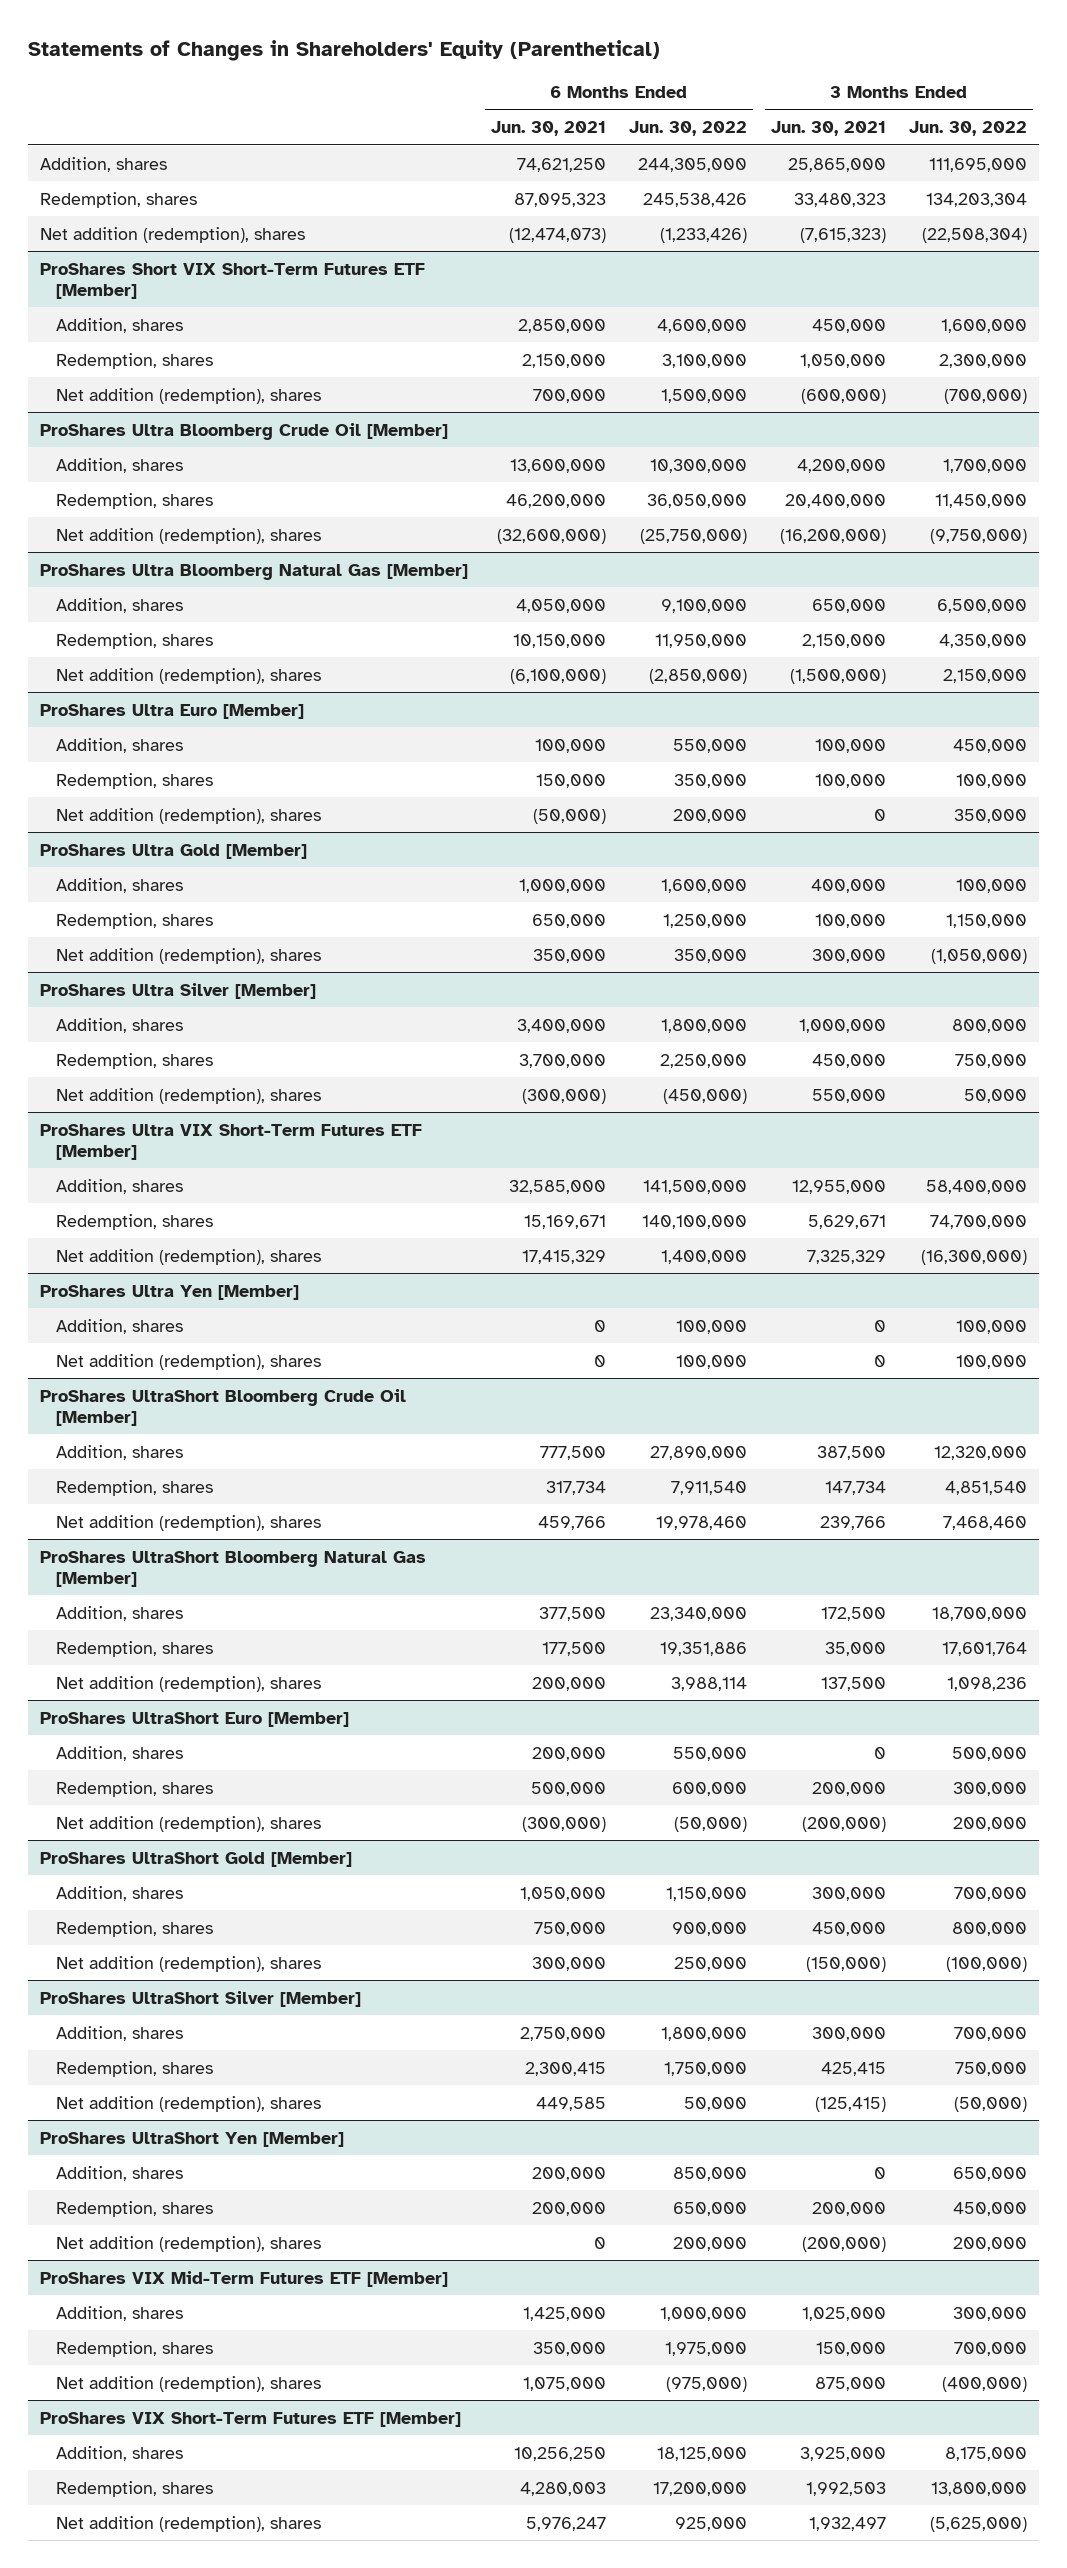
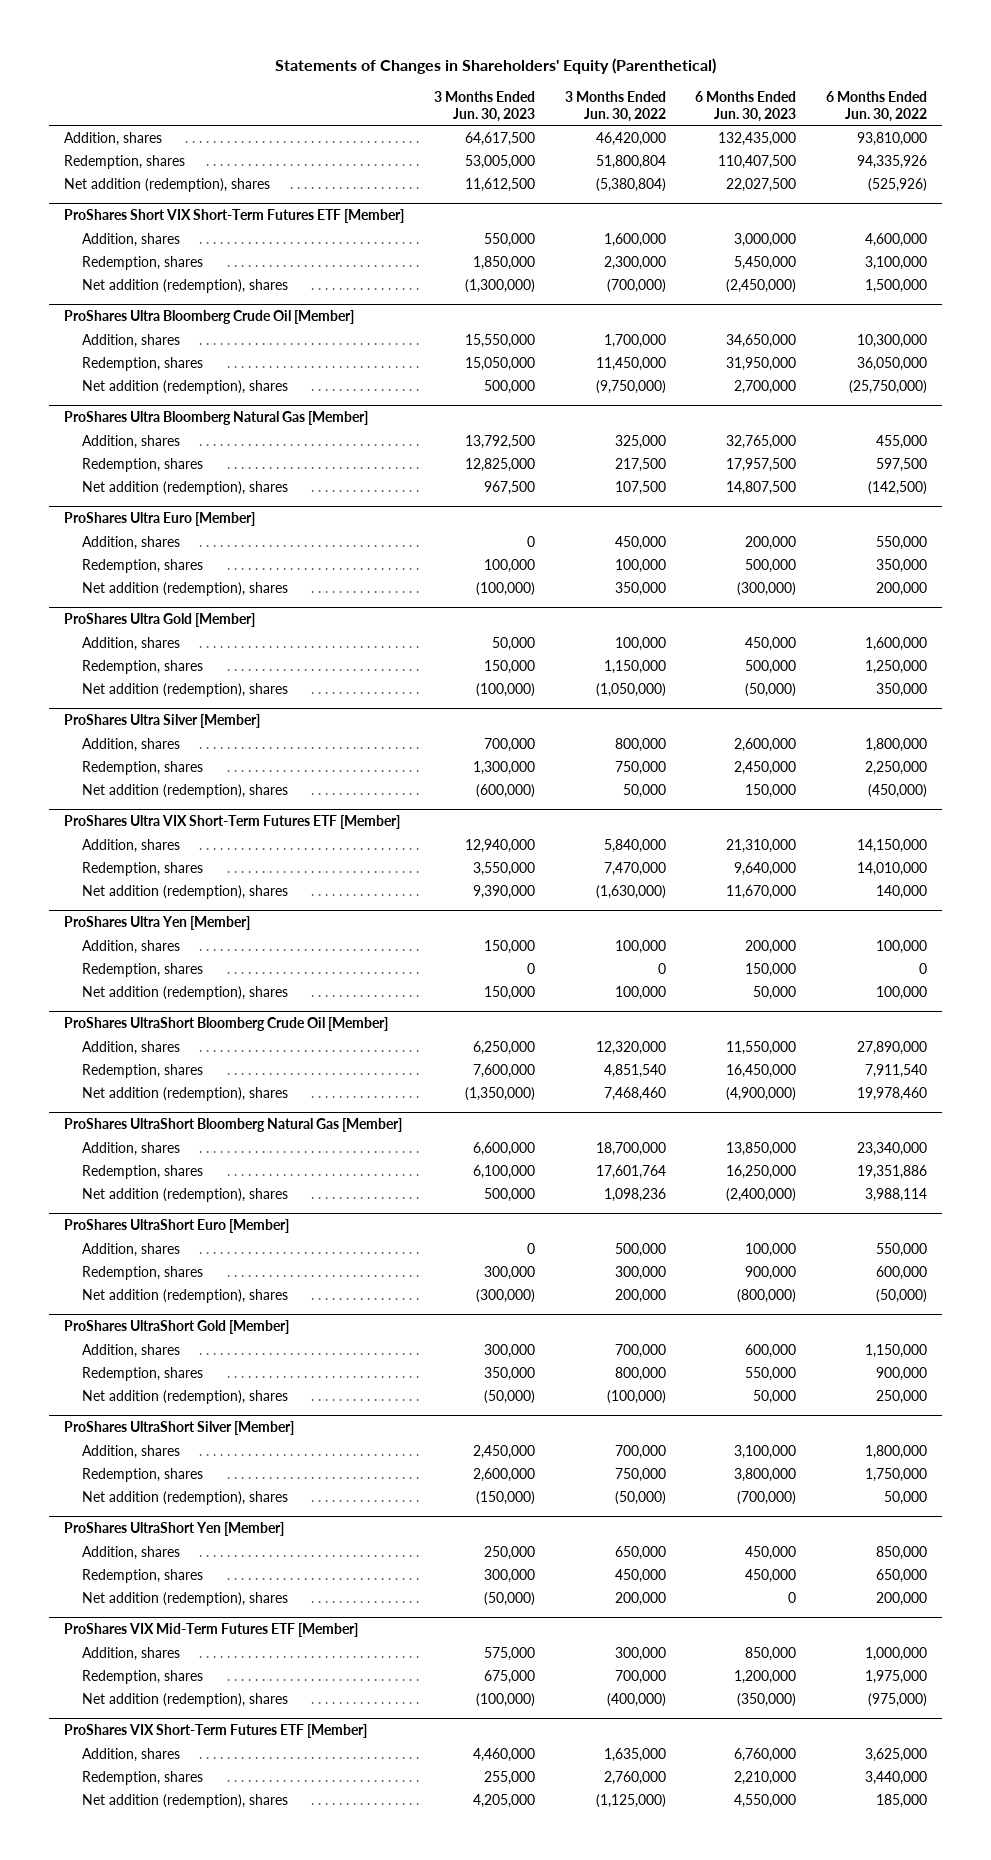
[491,121,607,137] Jun. 30, 2021 -> none
[770,121,886,137] Jun. 30, 2021 -> none
none -> [433,90,535,122] 3 Months Ended Jun. 30, 2023
none -> [695,90,797,122] 6 Months Ended Jun. 30, 2023
[638,157,748,172] 244,305,000 -> [857,131,928,146] 93,810,000
[928,157,1027,172] 111,695,000 -> [595,131,666,146] 46,420,000
[643,192,748,207] 245,538,426 -> [857,154,928,169] 94,335,926
[925,192,1027,207] 134,203,304 -> [595,154,666,169] 51,800,804
[660,227,748,243] (1,233,426) -> [868,177,928,192] (525,926)
[921,227,1027,243] (22,508,304) -> [595,177,666,192] (5,380,804)
[661,598,748,613] 9,100,000 -> [876,434,928,449] 455,000
[936,598,1027,613] 6,500,000 -> [614,434,666,449] 325,000
[655,633,748,648] 11,950,000 -> [876,457,928,472] 597,500
[938,633,1027,648] 4,350,000 -> [614,457,666,472] 217,500
[649,668,748,684] (2,850,000) -> [868,480,928,495] (142,500)
[942,668,1027,683] 2,150,000 -> [614,480,666,495] 107,500
[643,1179,748,1194] 141,500,000 -> [857,838,928,853] 14,150,000
[925,1179,1027,1194] 58,400,000 -> [603,838,666,853] 5,840,000
[642,1214,748,1229] 140,100,000 -> [857,861,928,876] 14,010,000
[929,1214,1027,1229] 74,700,000 -> [603,861,666,876] 7,470,000
[661,1249,748,1264] 1,400,000 -> [876,884,928,899] 140,000
[920,1249,1027,1265] (16,300,000) -> [595,884,666,899] (1,630,000)
none -> [81,962,203,977] Redemption, shares
[657,2446,748,2461] 18,125,000 -> [865,1747,928,1762] 3,625,000
[944,2446,1027,2461] 8,175,000 -> [603,1747,666,1762] 1,635,000
[653,2481,748,2496] 17,200,000 -> [865,1770,928,1785] 3,440,000
[930,2481,1027,2496] 13,800,000 -> [603,1770,666,1785] 2,760,000
[675,2516,748,2531] 925,000 -> [876,1793,928,1808] 185,000
[929,2516,1027,2532] (5,625,000) -> [595,1793,666,1808] (1,125,000)

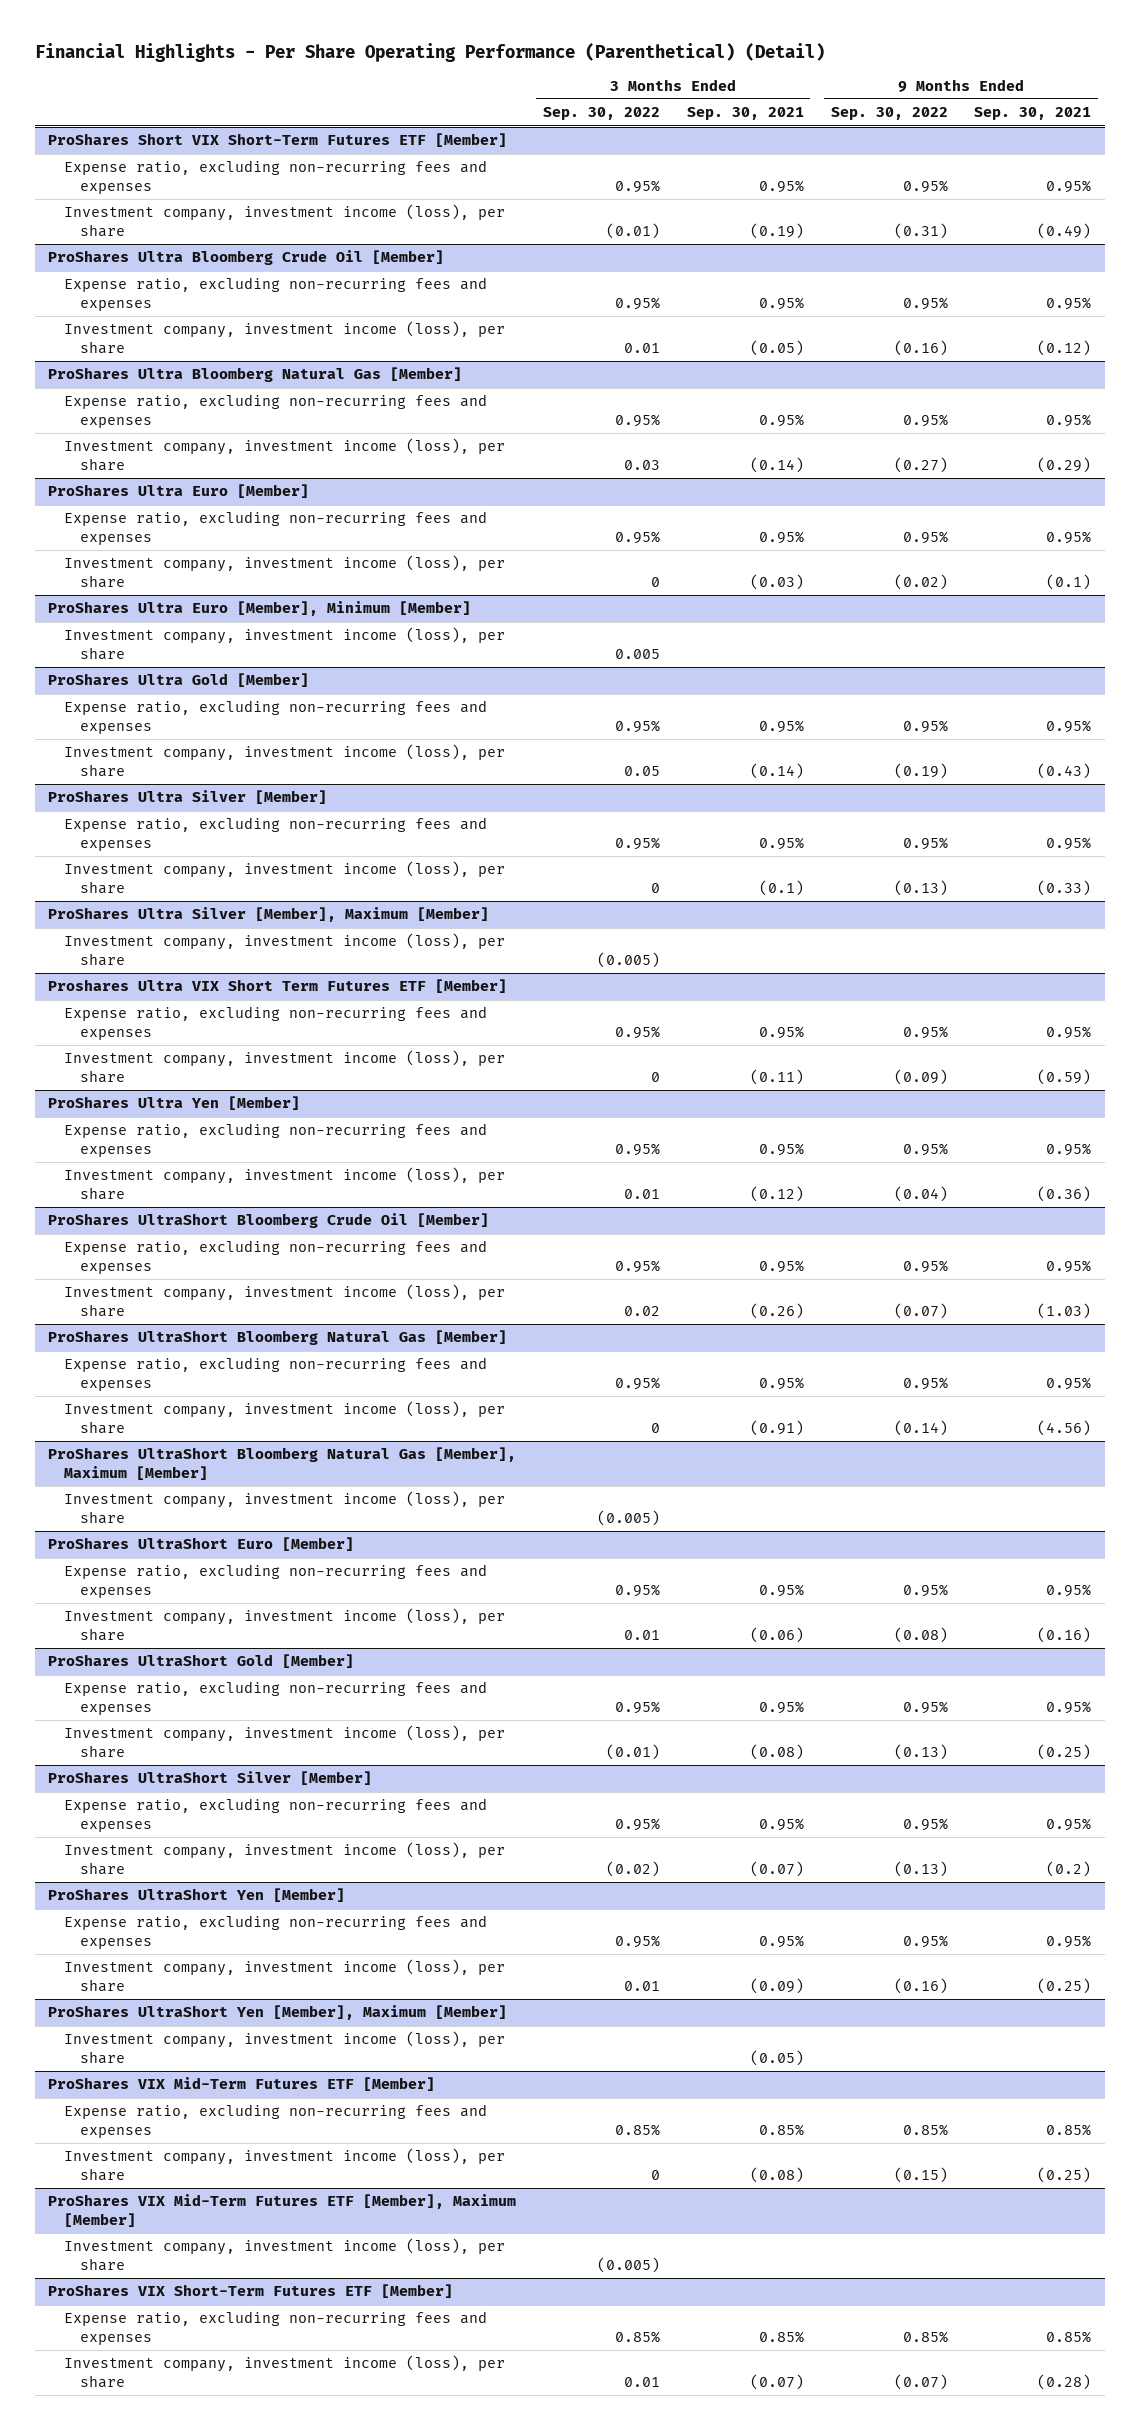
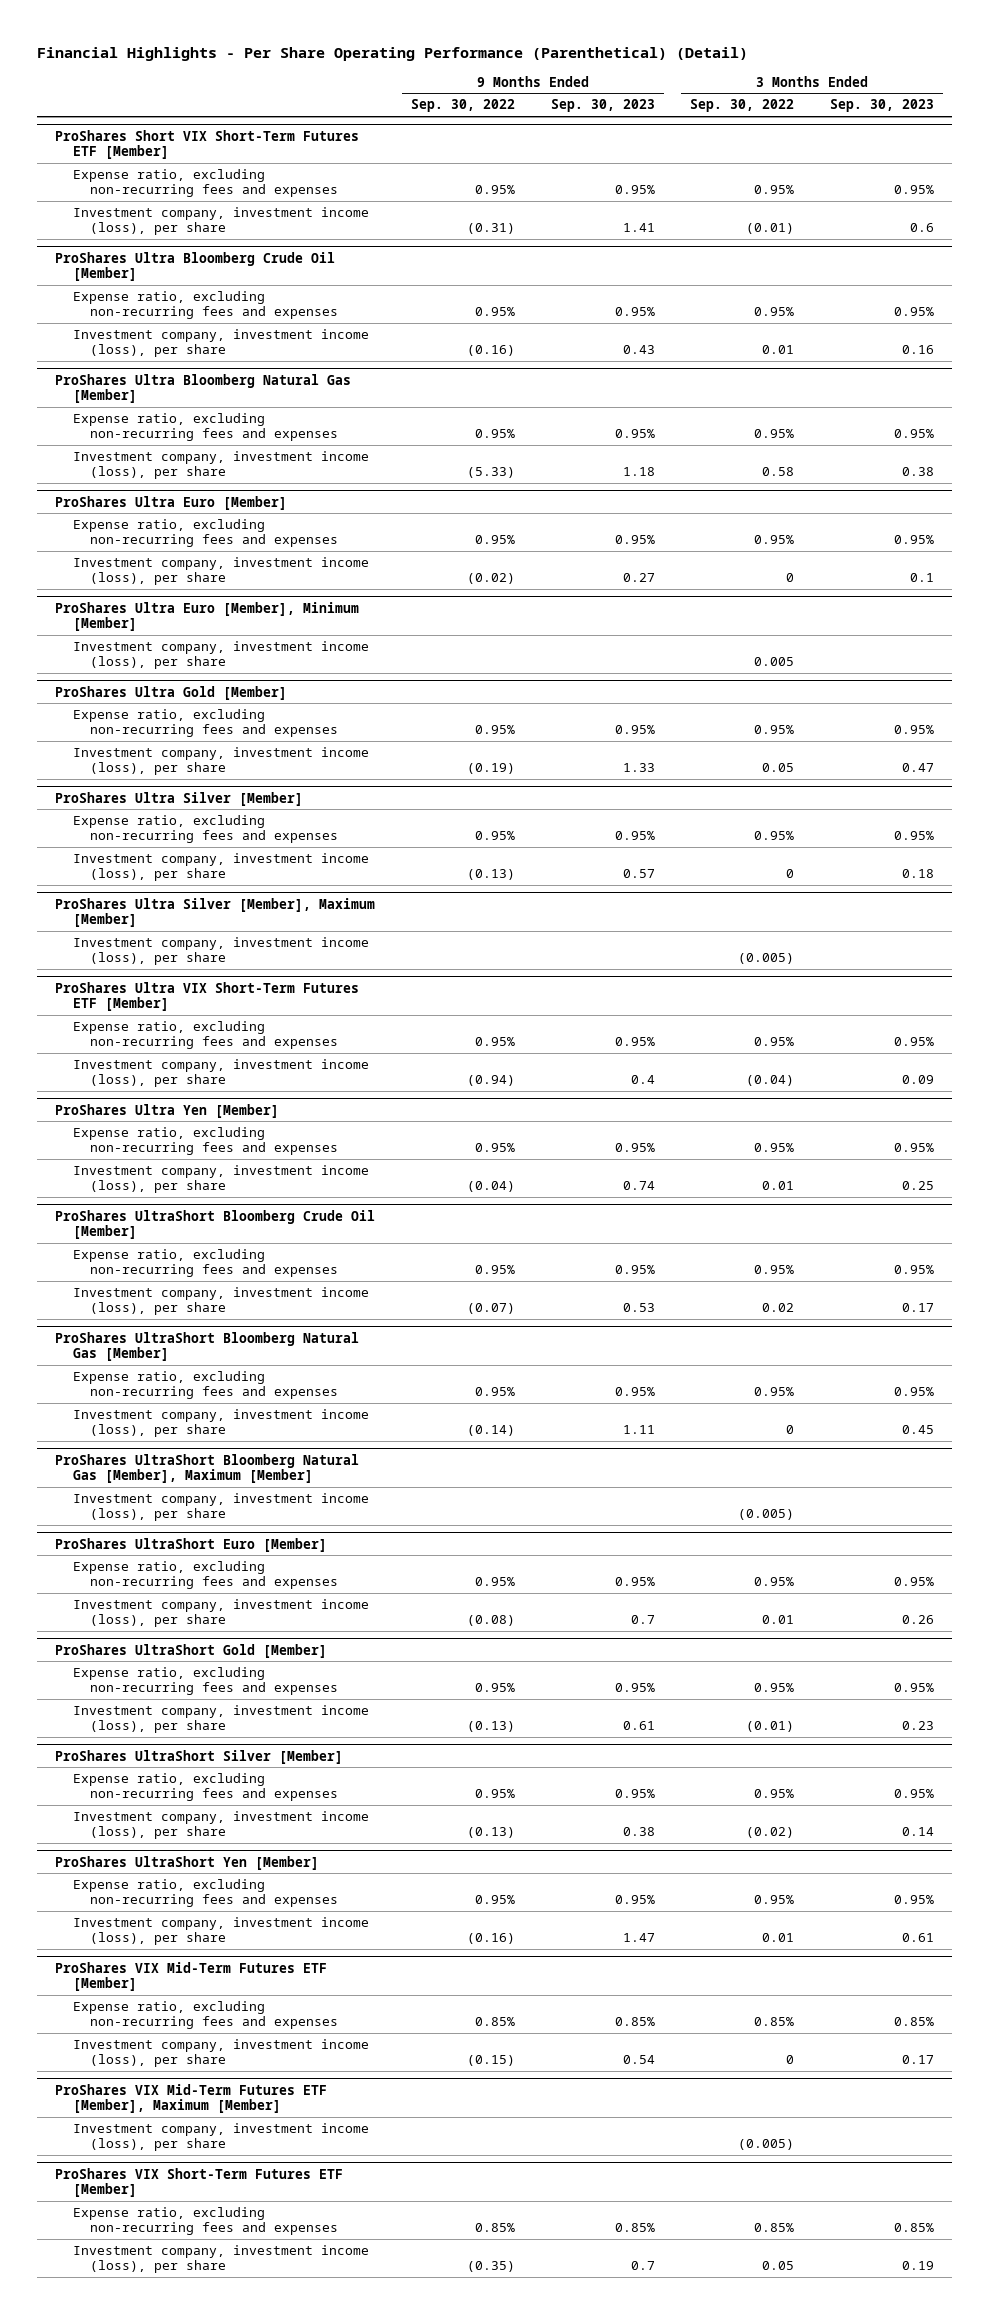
[686,107,804,121] Sep. 30, 2021 -> none
[974,107,1092,121] Sep. 30, 2021 -> none
none -> [550,99,655,113] Sep. 30, 2023
none -> [830,99,935,113] Sep. 30, 2023
[624,459,661,470] 0.03 -> [762,467,795,477] 0.58
[893,456,948,473] (0.27) -> [466,467,515,479] (5.33)
[48,979,508,994] Proshares Ultra VIX Short Term Futures ETF [Member] -> [55,981,360,1011] ProShares Ultra VIX Short-Term Futures ETF [Member]
[651,1071,661,1082] 0 -> [746,1075,795,1087] (0.04)
[893,1068,948,1085] (0.09) -> [466,1075,515,1087] (0.94)
[48,2005,508,2021] ProShares UltraShort Yen [Member], Maximum [Member] -> none
[64,2031,506,2064] Investment company, investment income (loss), per share -> none
[624,2376,661,2387] 0.01 -> [762,2261,795,2271] 0.05
[893,2373,948,2390] (0.07) -> [466,2261,515,2273] (0.35)

